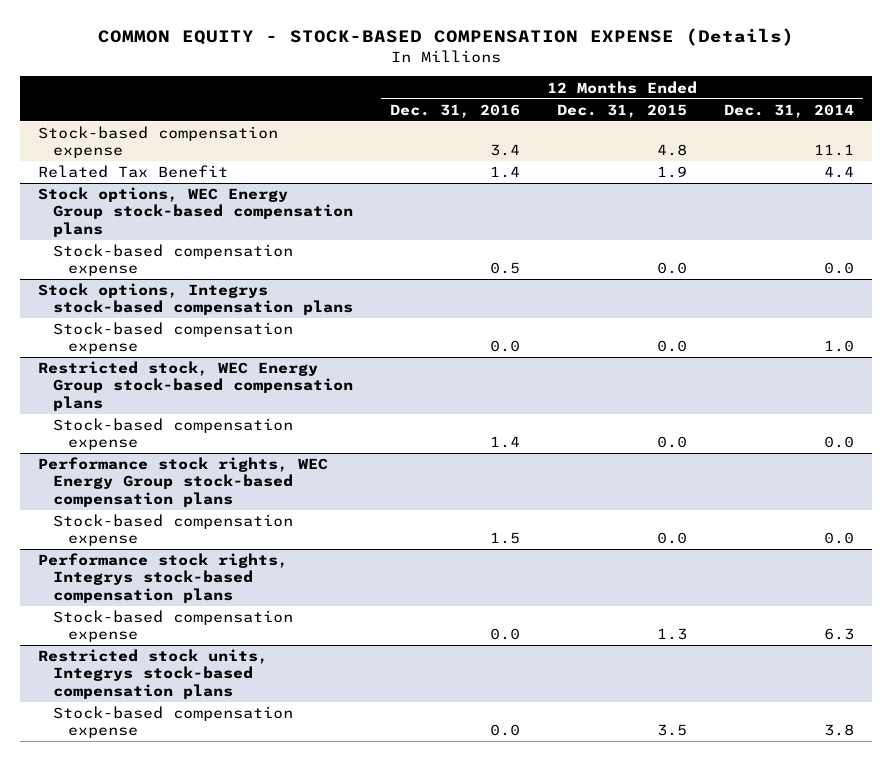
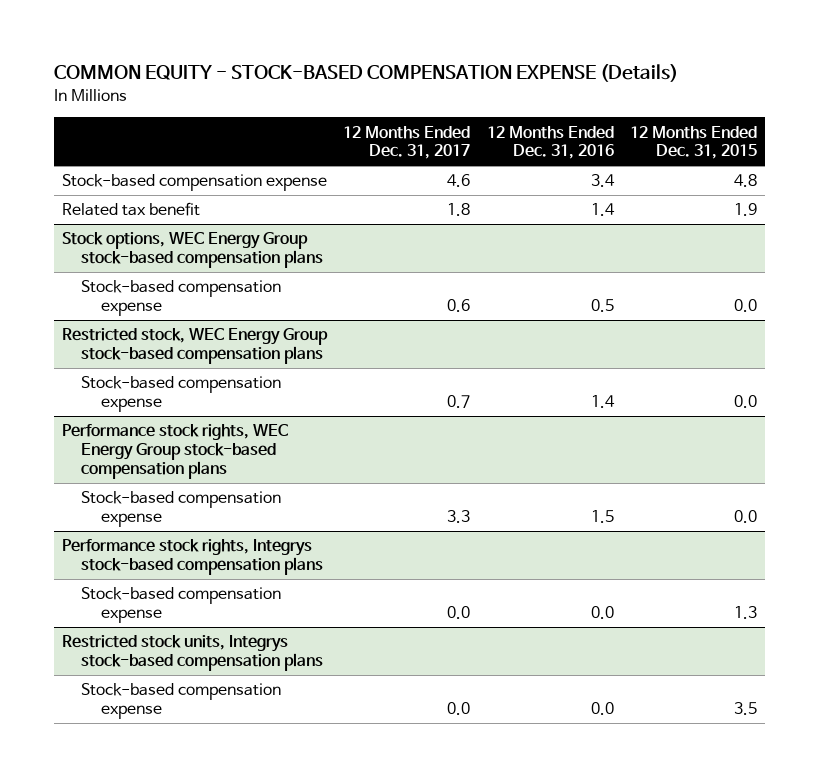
[723,103,854,118] Dec. 31, 2014 -> none
none -> [343,125,471,160] 12 Months Ended Dec. 31, 2017
[38,165,229,179] Related Tax Benefit -> [62,202,201,217] Related tax benefit
[38,283,353,316] Stock options, Integrys stock-based compensation plans -> none
[52,322,293,355] Stock-based compensation expense -> none

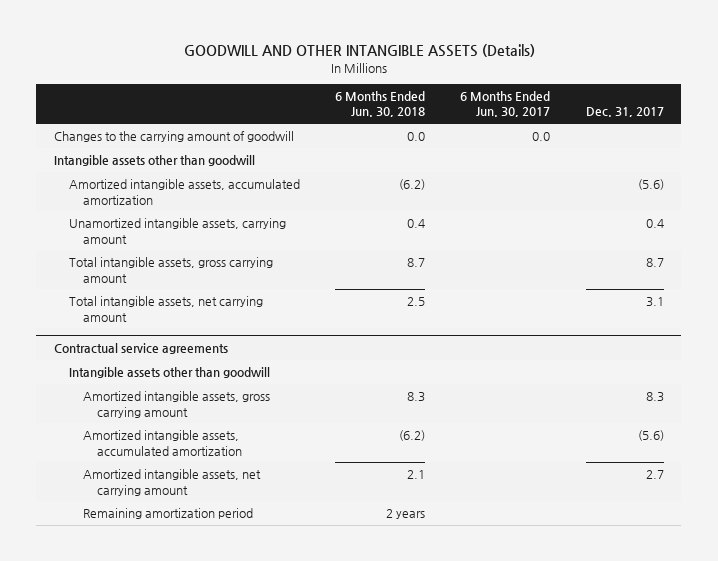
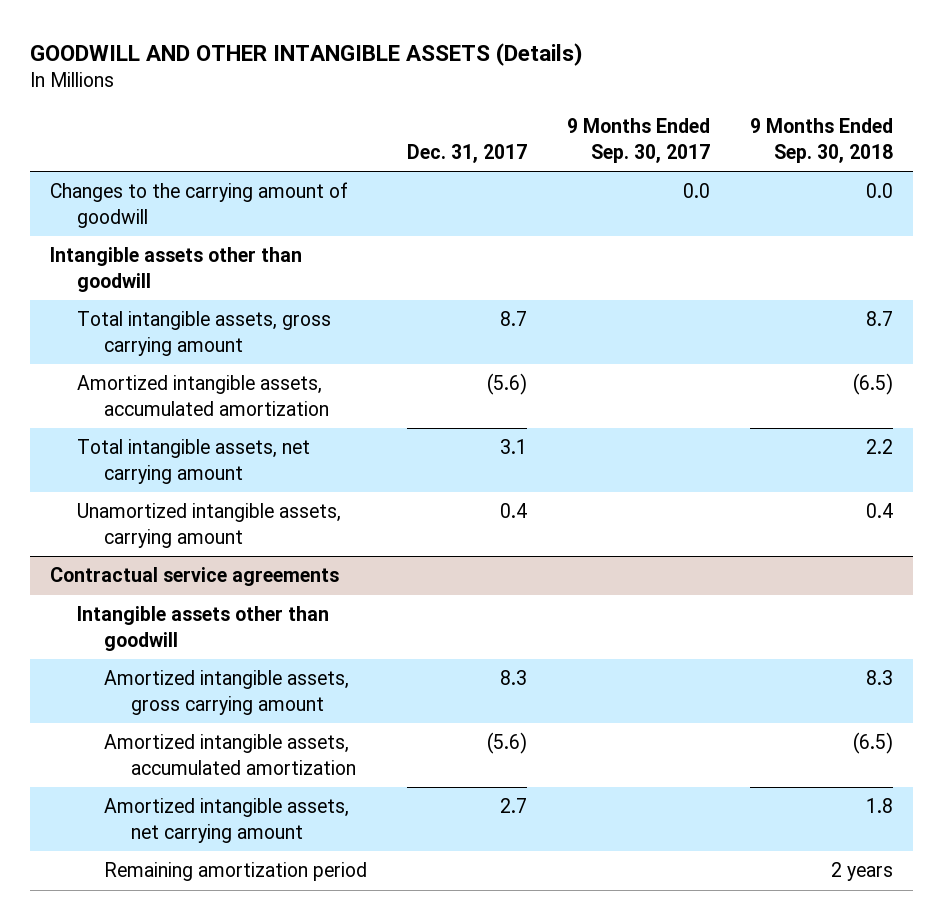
[334,91,425,118] 6 Months Ended Jun. 30, 2018 -> none
[460,91,551,118] 6 Months Ended Jun. 30, 2017 -> none
none -> [567,118,711,163] 9 Months Ended Sep. 30, 2017
none -> [750,118,894,163] 9 Months Ended Sep. 30, 2018
[68,179,300,205] Amortized intangible assets, accumulated amortization -> [77,375,330,416] Amortized intangible assets, accumulated amortization
[68,218,286,244] Unamortized intangible assets, carrying amount -> [77,503,342,548] Unamortized intangible assets, carrying amount

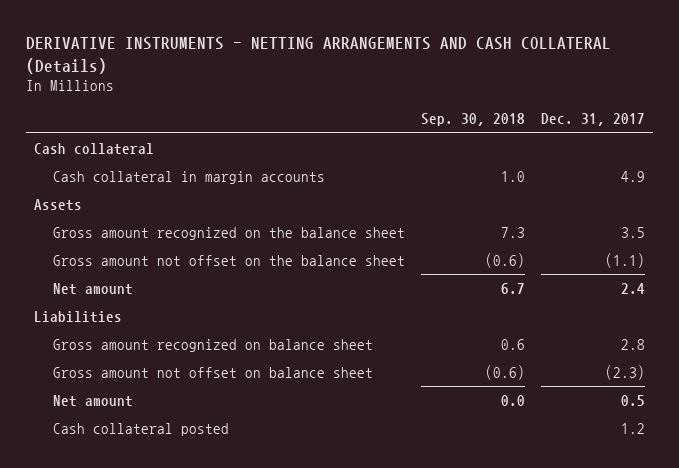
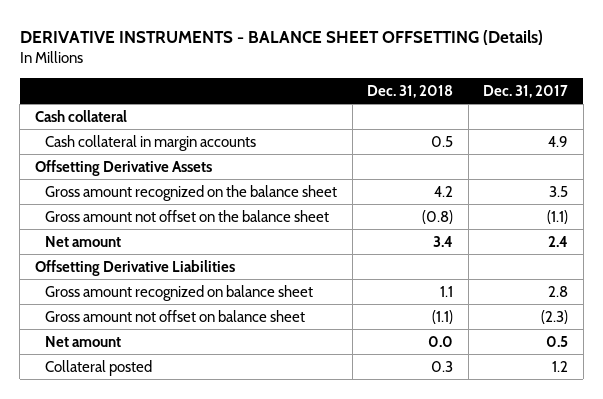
[25,37,611,74] DERIVATIVE INSTRUMENTS - NETTING ARRANGEMENTS AND CASH COLLATERAL (Details) -> [19,29,543,45] DERIVATIVE INSTRUMENTS - BALANCE SHEET OFFSETTING (Details)
[421,113,526,127] Sep. 30, 2018 -> none
none -> [367,84,454,98] Dec. 31, 2018
[34,198,83,211] Assets -> [34,159,212,176] Offsetting Derivative Assets
[34,310,123,323] Liabilities -> [34,259,235,276] Offsetting Derivative Liabilities
[52,422,229,436] Cash collateral posted -> [45,359,153,376] Collateral posted

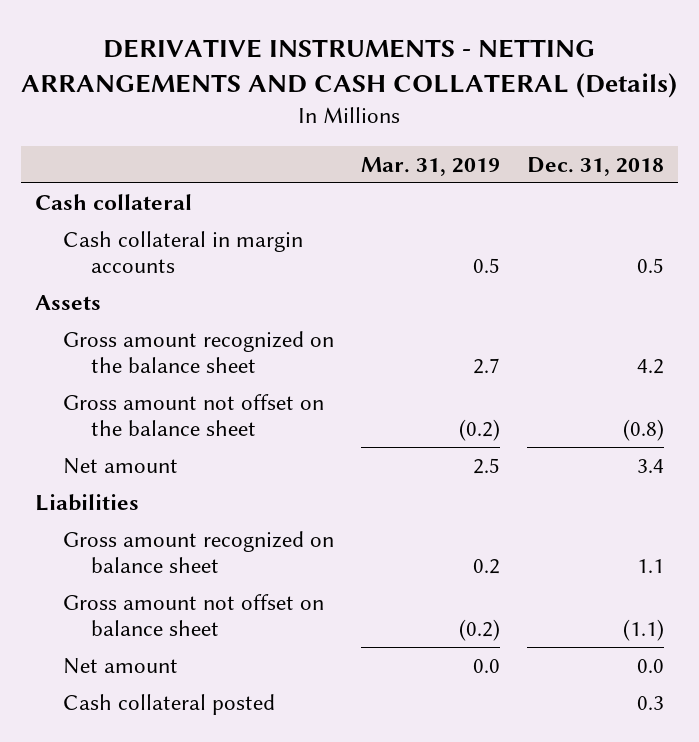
[19,29,543,45] DERIVATIVE INSTRUMENTS - BALANCE SHEET OFFSETTING (Details) -> [21,38,678,99] DERIVATIVE INSTRUMENTS - NETTING ARRANGEMENTS AND CASH COLLATERAL (Details)
[483,84,569,98] Dec. 31, 2017 -> none
none -> [360,156,500,176] Mar. 31, 2019
[34,159,212,176] Offsetting Derivative Assets -> [34,294,101,310] Assets
[34,259,235,276] Offsetting Derivative Liabilities -> [34,493,139,511] Liabilities
[45,359,153,376] Collateral posted -> [62,693,275,715] Cash collateral posted

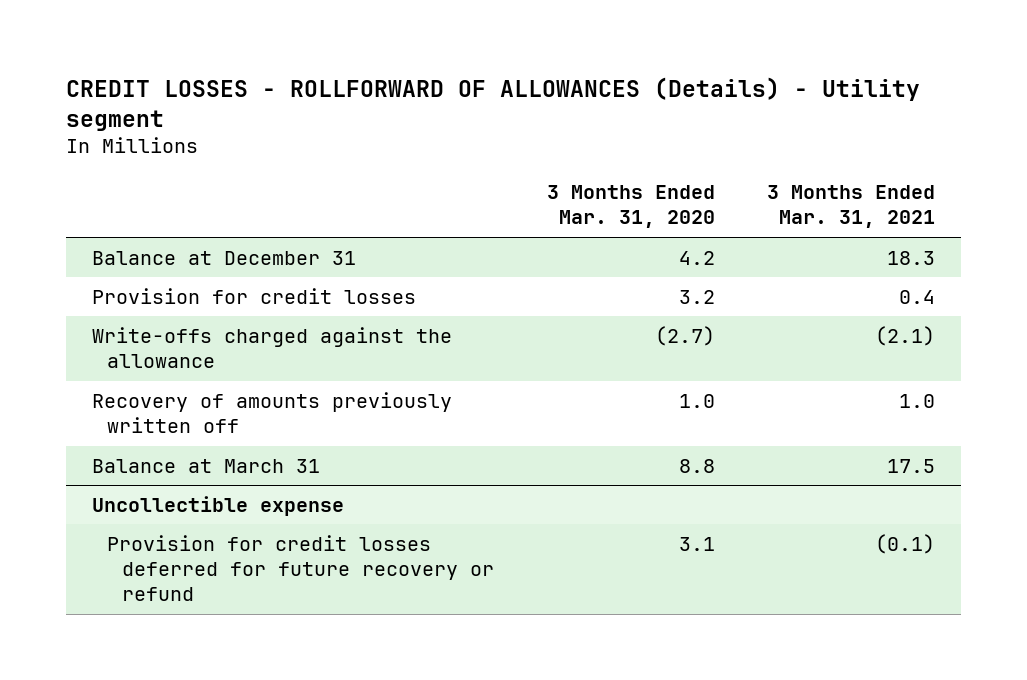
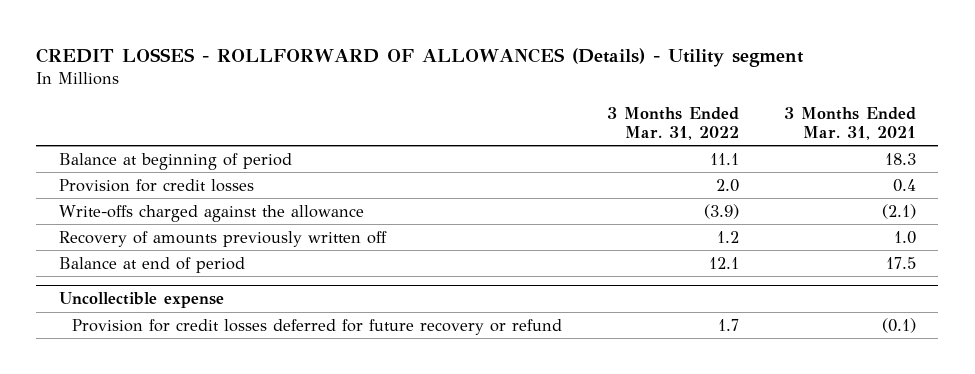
[546,185,715,229] 3 Months Ended Mar. 31, 2020 -> none
none -> [606,106,739,140] 3 Months Ended Mar. 31, 2022
[92,250,357,265] Balance at December 31 -> [58,152,292,170] Balance at beginning of period
[92,458,321,473] Balance at March 31 -> [58,256,245,273] Balance at end of period

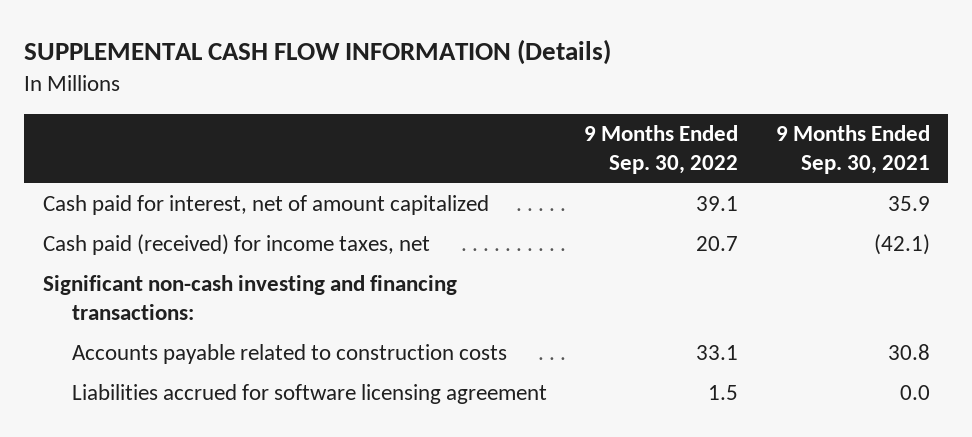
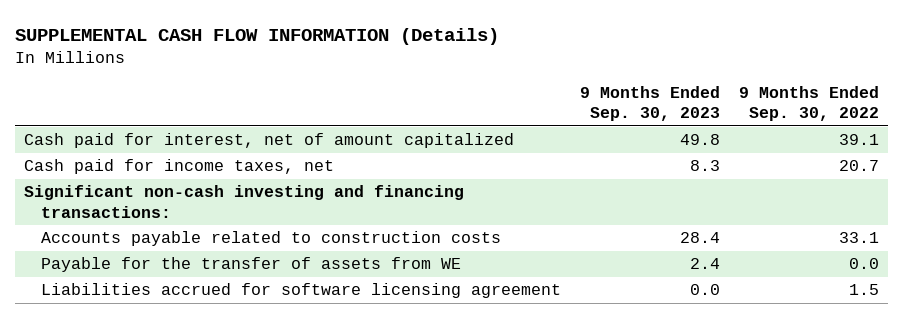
[775,125,930,175] 9 Months Ended Sep. 30, 2021 -> none
none -> [579,85,720,122] 9 Months Ended Sep. 30, 2023
[42,234,430,256] Cash paid (received) for income taxes, net -> [24,159,335,175] Cash paid for income taxes, net
none -> [40,257,461,273] Payable for the transfer of assets from WE

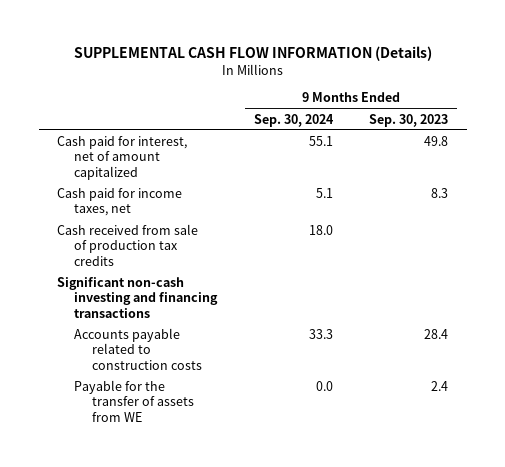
[738,85,879,122] 9 Months Ended Sep. 30, 2022 -> none
none -> [253,113,334,127] Sep. 30, 2024
none -> [57,224,199,266] Cash received from sale of production tax credits
[24,185,465,218] Significant non-cash investing and financing transactions: -> [57,277,219,318] Significant non-cash investing and financing transactions
[40,283,561,299] Liabilities accrued for software licensing agreement -> none

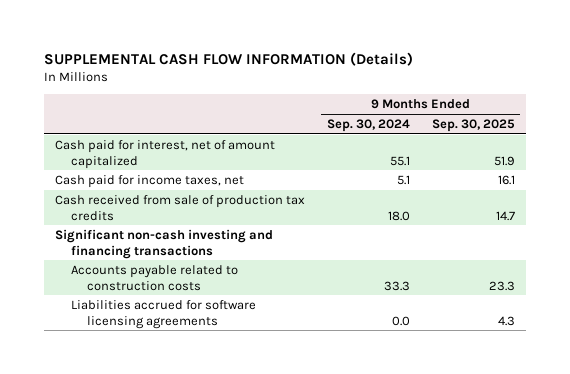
[369,113,449,127] Sep. 30, 2023 -> none
none -> [431,119,515,133] Sep. 30, 2025
[74,380,194,422] Payable for the transfer of assets from WE -> none
none -> [70,299,256,329] Liabilities accrued for software licensing agreements

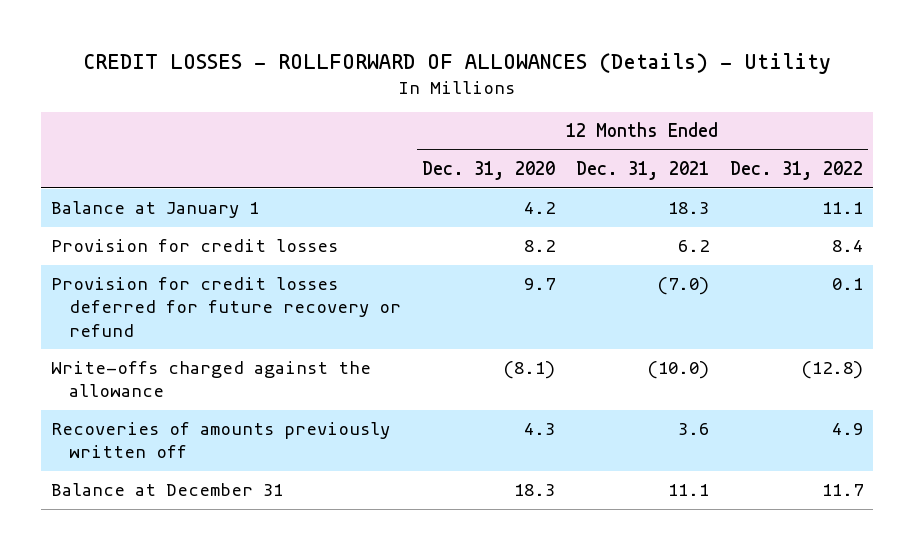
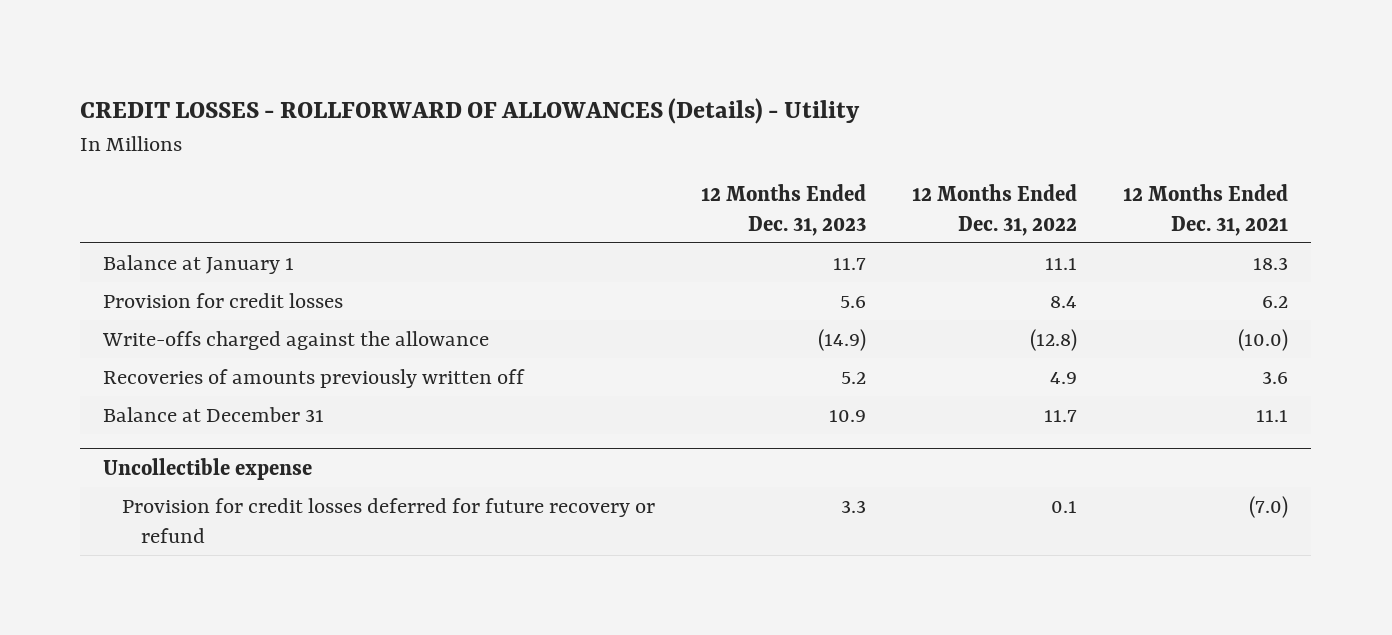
[422,161,556,181] Dec. 31, 2020 -> none
none -> [701,183,867,236] 12 Months Ended Dec. 31, 2023
[51,277,402,337] Provision for credit losses deferred for future recovery or refund -> none
none -> [103,457,313,480] Uncollectible expense
none -> [122,497,656,543] Provision for credit losses deferred for future recovery or refund

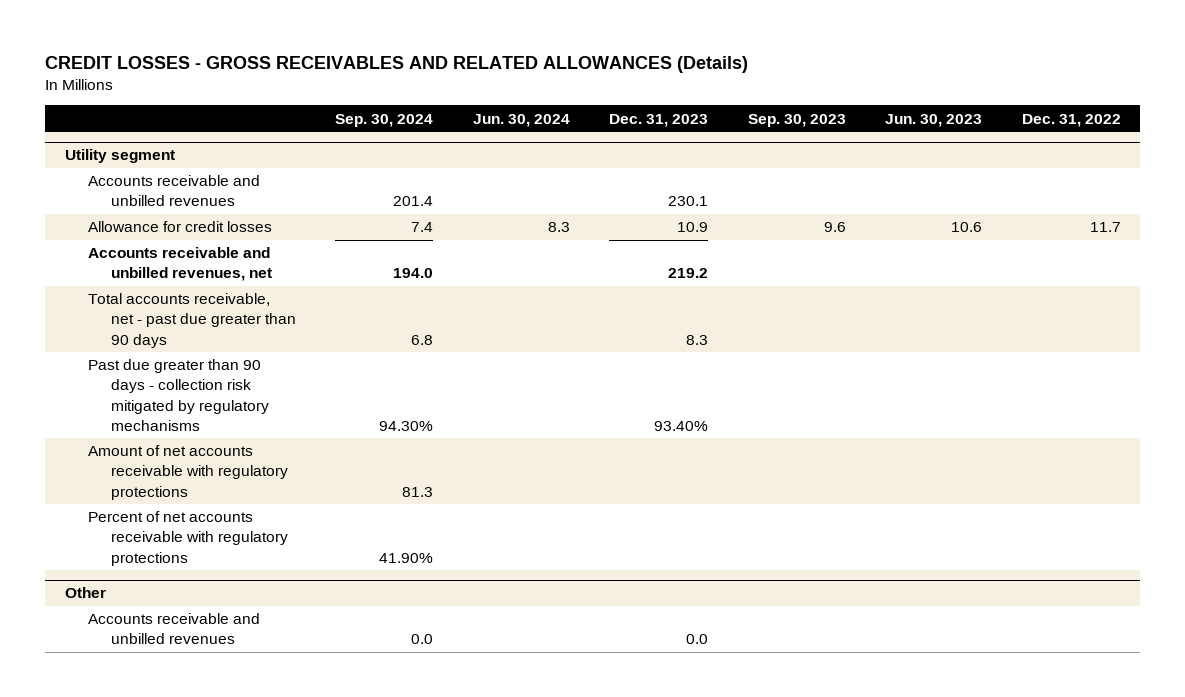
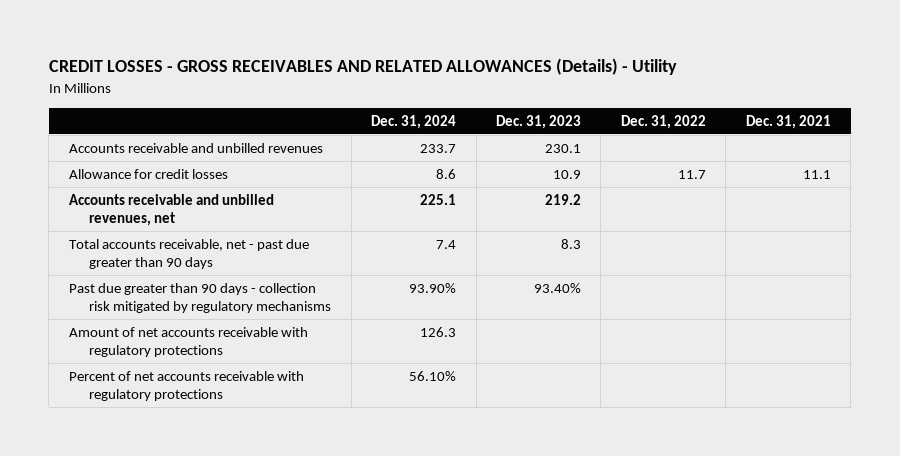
[44,55,748,73] CREDIT LOSSES - GROSS RECEIVABLES AND RELATED ALLOWANCES (Details) -> [48,58,677,76] CREDIT LOSSES - GROSS RECEIVABLES AND RELATED ALLOWANCES (Details) - Utility
[335,113,434,127] Sep. 30, 2024 -> none
[472,113,570,127] Jun. 30, 2024 -> none
[747,113,846,127] Sep. 30, 2023 -> none
[885,113,983,127] Jun. 30, 2023 -> none
none -> [371,114,457,129] Dec. 31, 2024
none -> [745,114,831,129] Dec. 31, 2021
[64,149,175,164] Utility segment -> none
[64,587,106,599] Other -> none
[87,613,260,645] Accounts receivable and unbilled revenues -> none

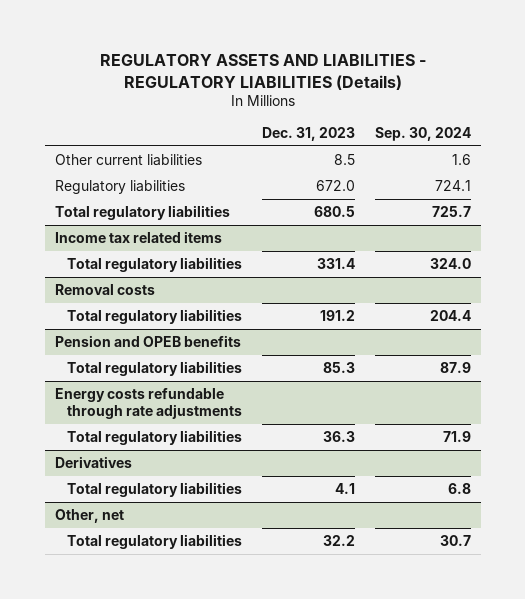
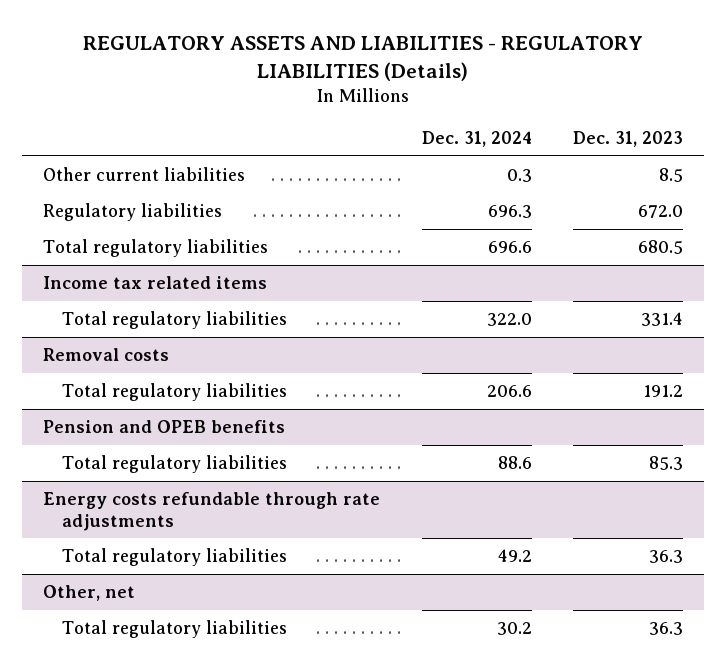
[374,127,471,142] Sep. 30, 2024 -> none
none -> [421,130,532,147] Dec. 31, 2024
[54,455,132,468] Derivatives -> none
[66,481,242,497] Total regulatory liabilities -> none
[322,534,355,546] 32.2 -> [649,622,684,636] 36.3

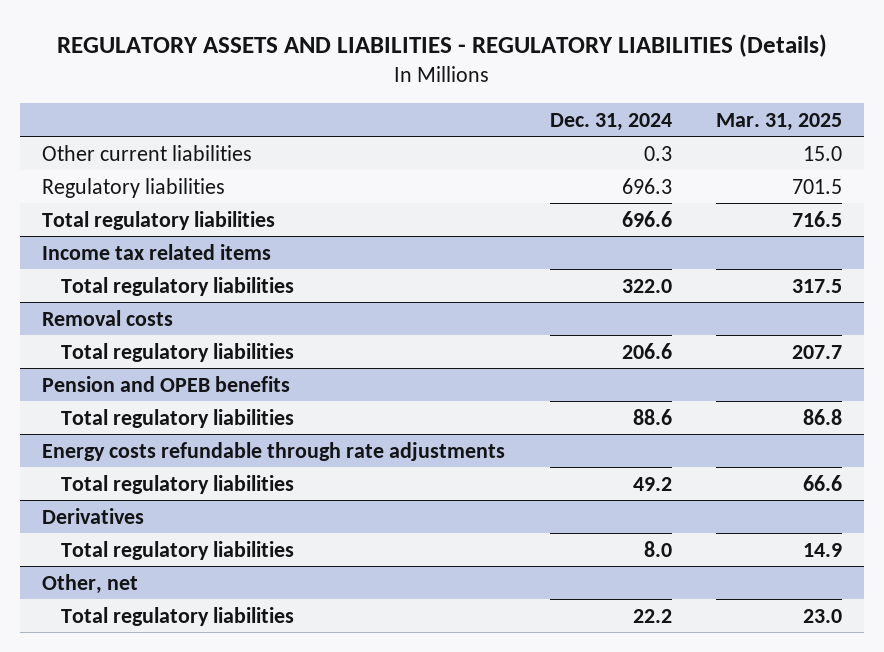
[573,130,684,147] Dec. 31, 2023 -> none
none -> [715,112,842,131] Mar. 31, 2025
none -> [42,507,145,524] Derivatives
none -> [61,540,295,560] Total regulatory liabilities
[496,622,532,636] 30.2 -> [632,608,672,623] 22.2

